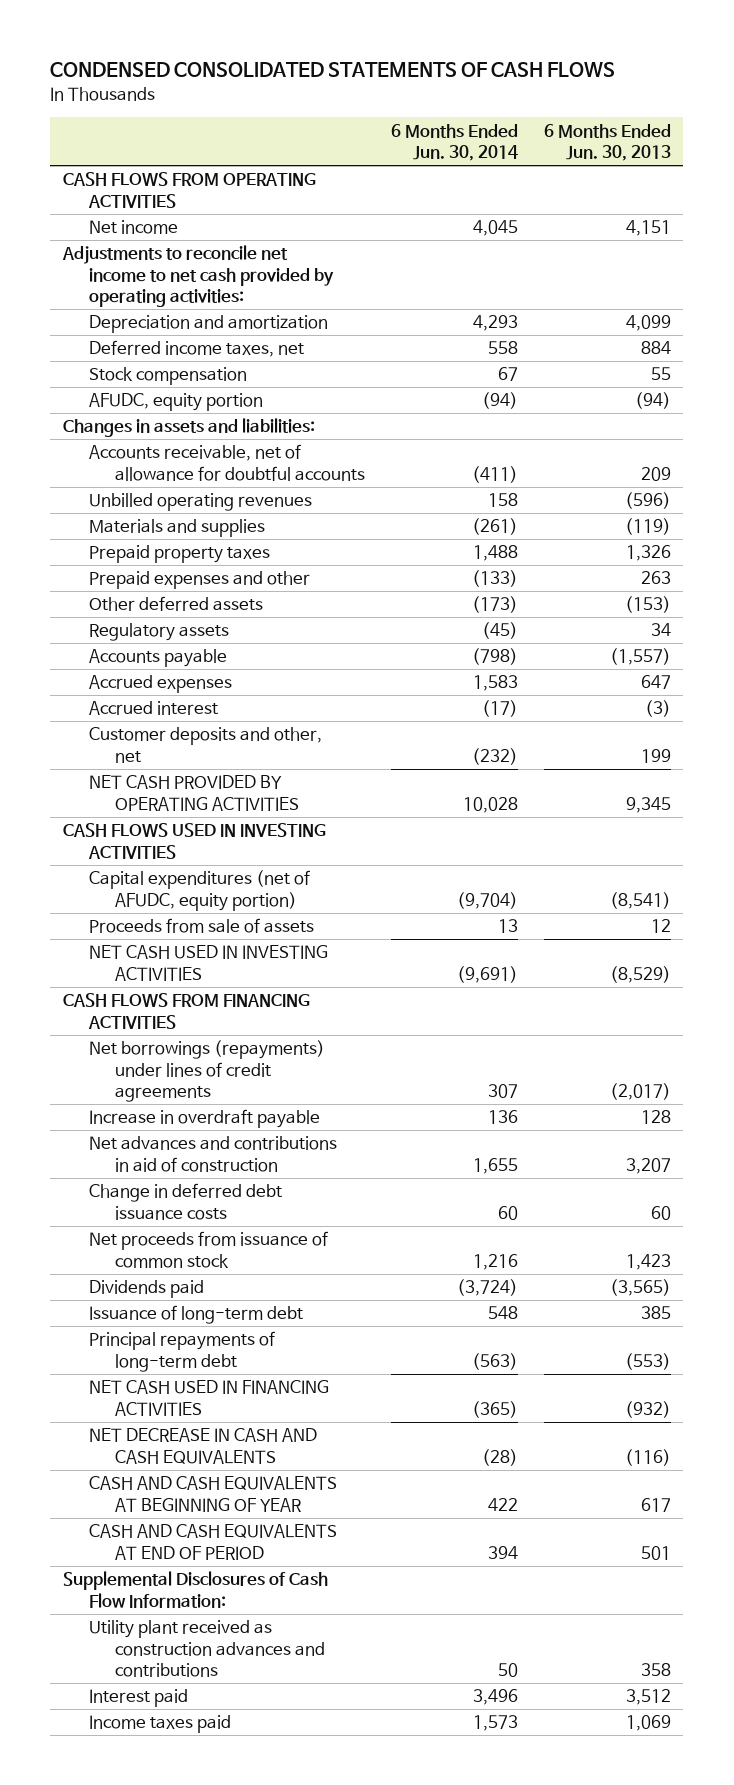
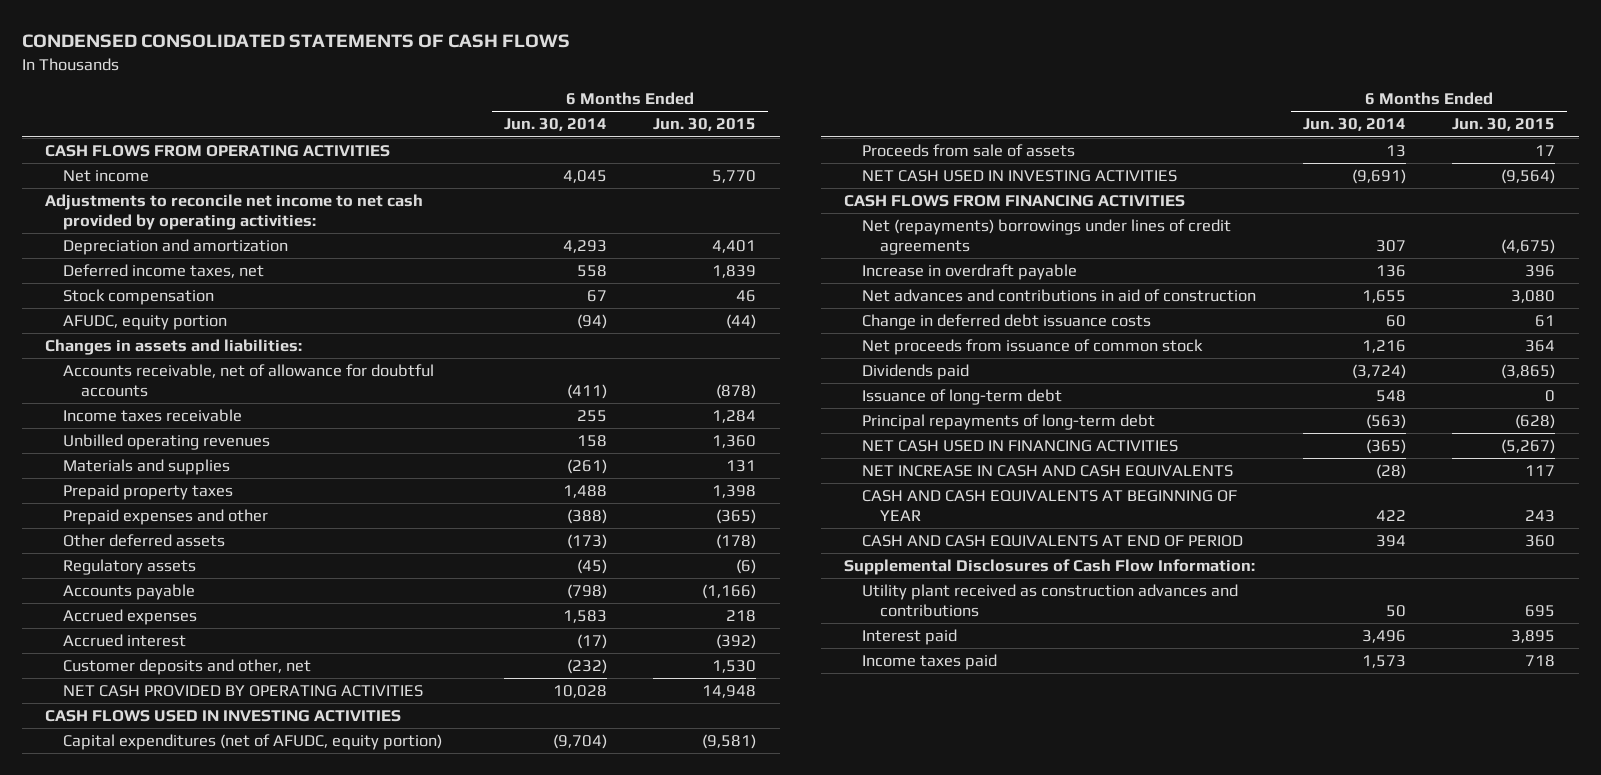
[543,123,671,162] 6 Months Ended Jun. 30, 2013 -> none
none -> [653,118,757,132] Jun. 30, 2015
none -> [63,409,243,423] Income taxes receivable
[471,570,518,588] (133) -> [566,509,607,525] (388)
[89,1040,326,1103] Net borrowings (repayments) under lines of credit agreements -> [862,219,1232,256] Net (repayments) borrowings under lines of credit agreements
[89,1428,318,1464] NET DECREASE IN CASH AND CASH EQUIVALENTS -> [862,465,1234,478] NET INCREASE IN CASH AND CASH EQUIVALENTS

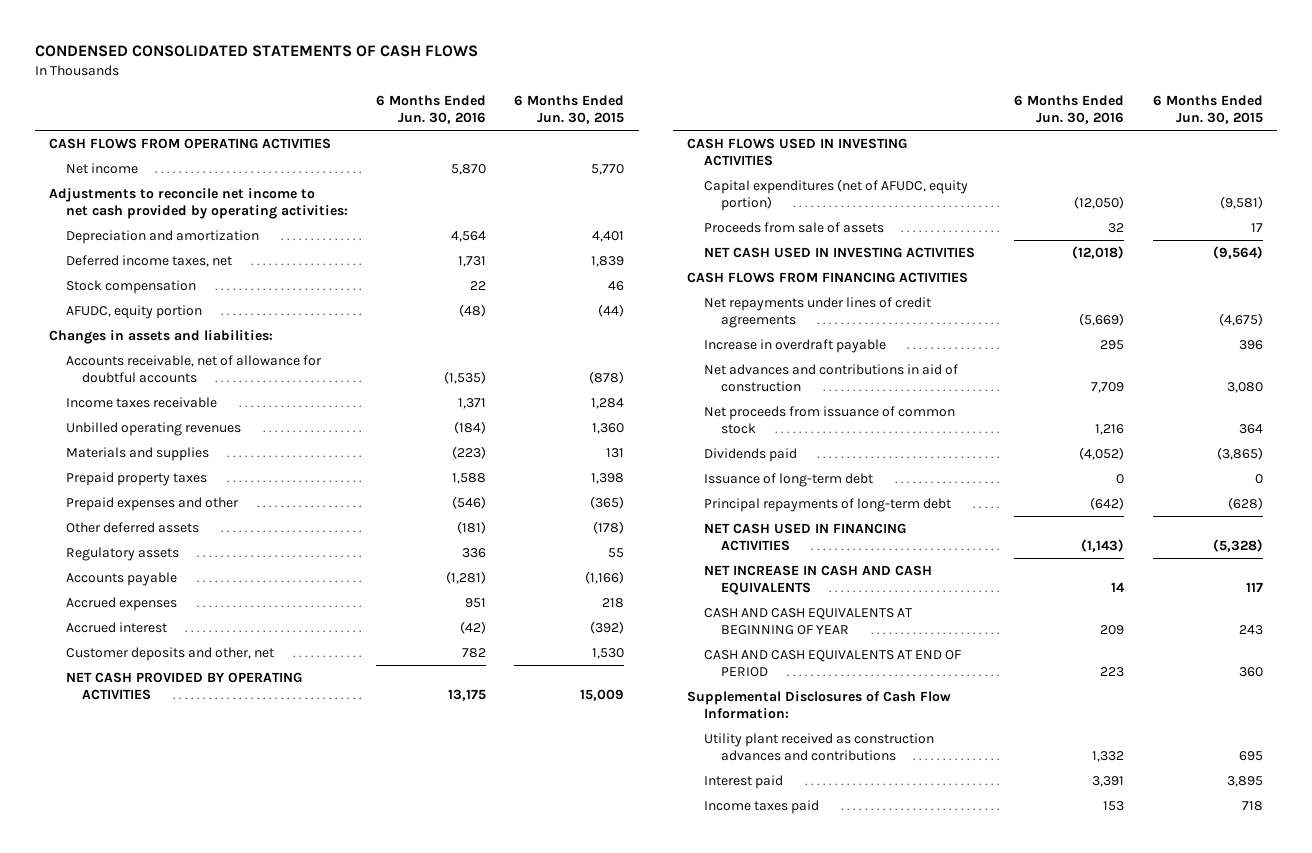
[503,118,607,132] Jun. 30, 2014 -> none
none -> [376,95,487,125] 6 Months Ended Jun. 30, 2016
[736,559,757,575] (6) -> [608,547,625,558] 55
[702,685,757,699] 14,948 -> [580,688,625,701] 15,009
[862,219,1232,256] Net (repayments) borrowings under lines of credit agreements -> [703,296,931,328] Net repayments under lines of credit agreements
[862,314,1152,331] Change in deferred debt issuance costs -> none
[1501,439,1556,455] (5,267) -> [1212,538,1263,552] (5,328)

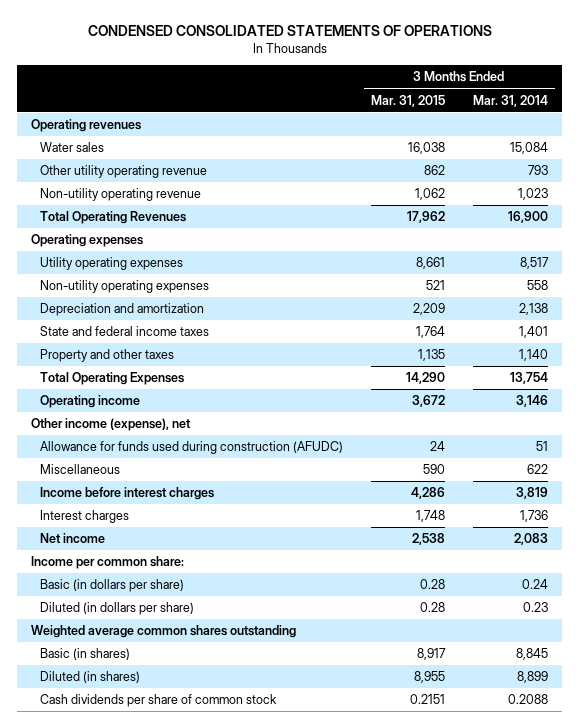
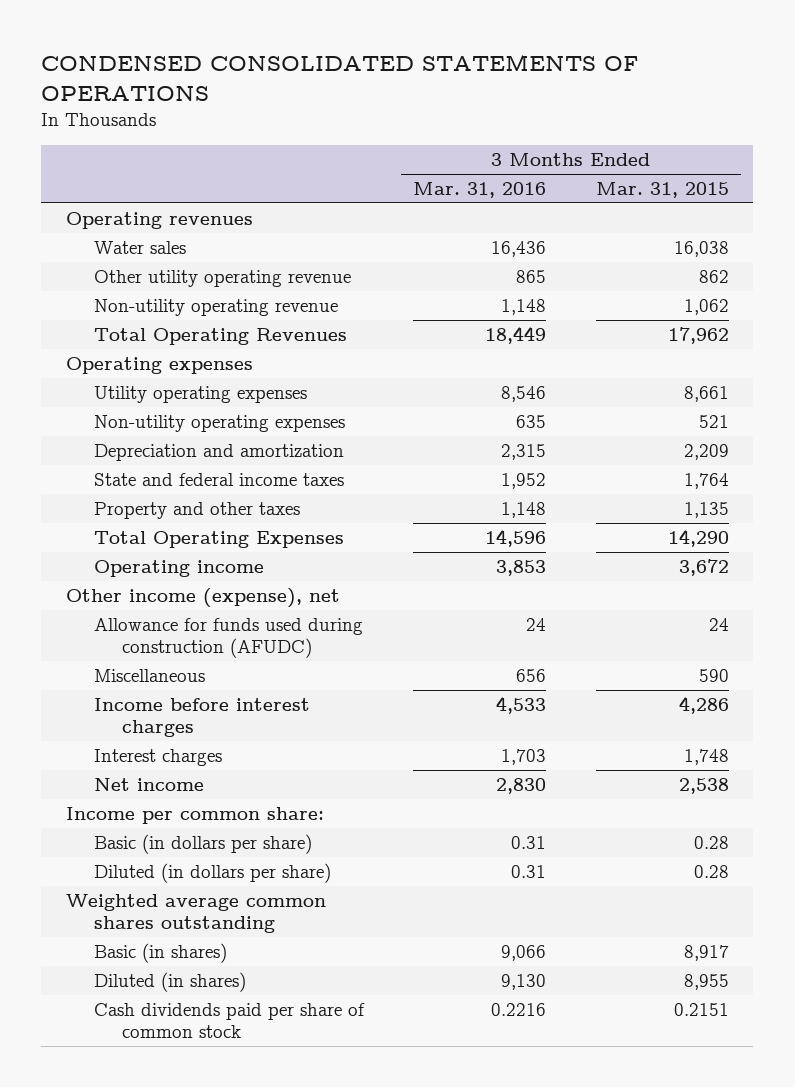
[472,94,548,107] Mar. 31, 2014 -> none
none -> [413,182,547,199] Mar. 31, 2016
[39,694,277,708] Cash dividends per share of common stock -> [93,1002,365,1039] Cash dividends paid per share of common stock

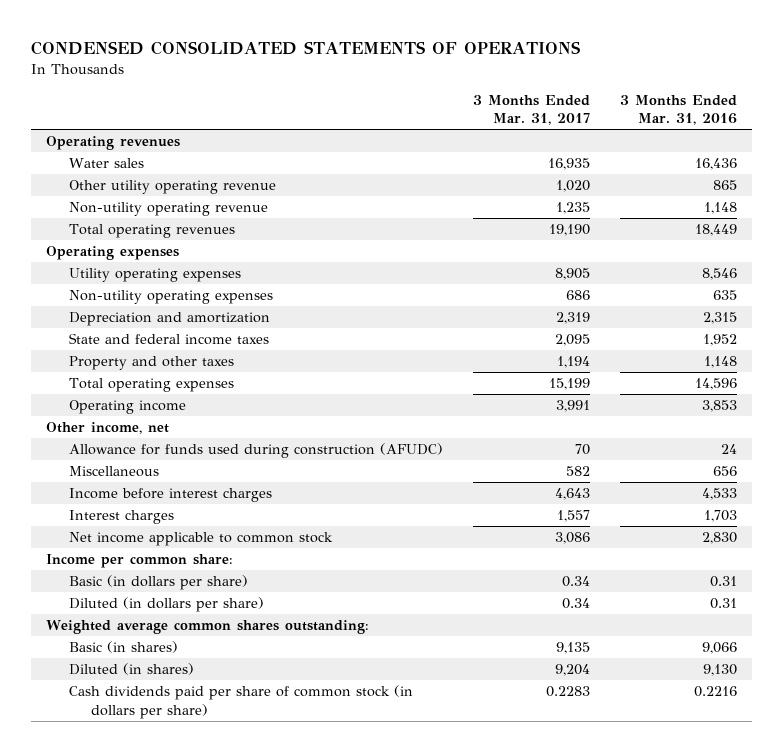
[595,182,729,199] Mar. 31, 2015 -> none
none -> [472,94,590,126] 3 Months Ended Mar. 31, 2017
[93,327,347,345] Total Operating Revenues -> [68,224,235,239] Total operating revenues
[93,530,344,548] Total Operating Expenses -> [68,378,234,393] Total operating expenses
[66,587,341,608] Other income (expense), net -> [46,422,170,435] Other income, net
[93,777,204,791] Net income -> [68,532,333,547] Net income applicable to common stock
[66,893,327,934] Weighted average common shares outstanding -> [46,620,370,635] Weighted average common shares outstanding:
[93,1002,365,1039] Cash dividends paid per share of common stock -> [68,685,413,719] Cash dividends paid per share of common stock (in dollars per share)

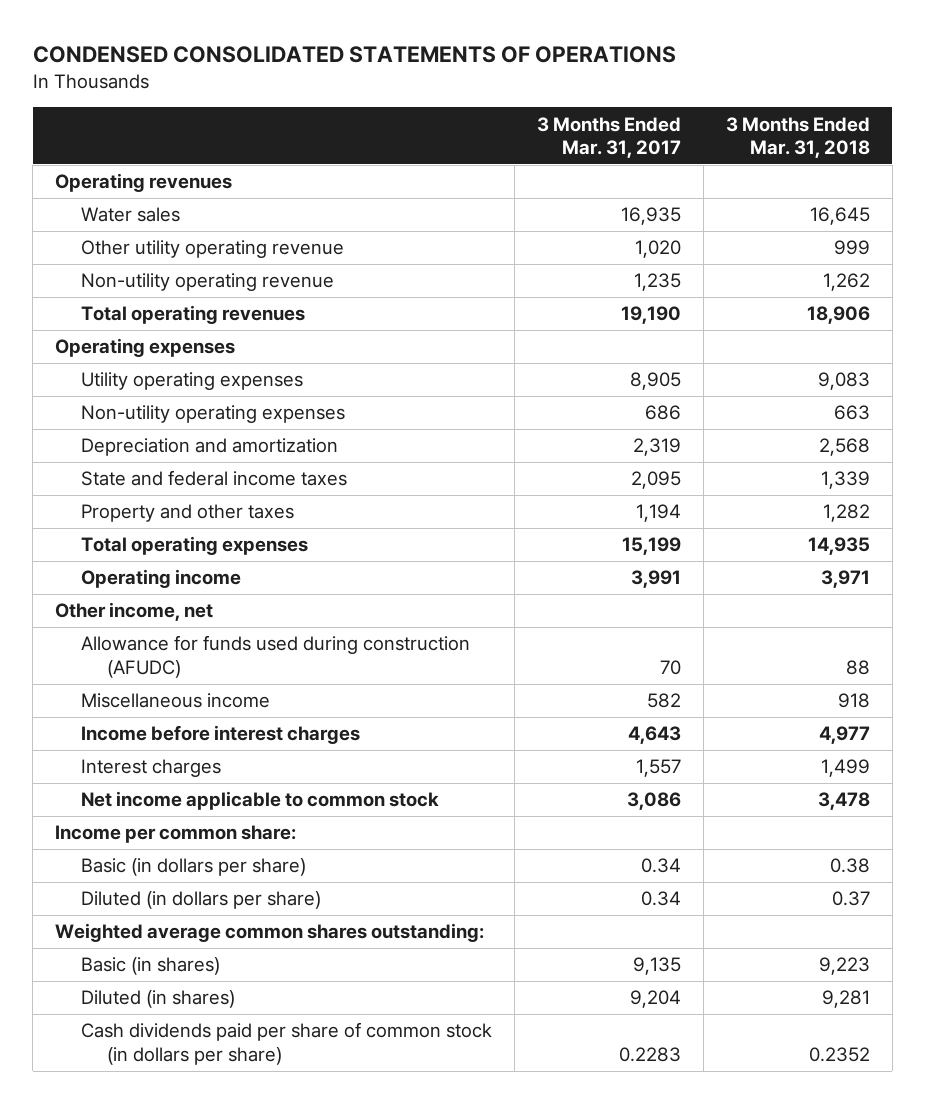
[619,94,737,126] 3 Months Ended Mar. 31, 2016 -> none
none -> [725,116,870,158] 3 Months Ended Mar. 31, 2018
[68,466,159,478] Miscellaneous -> [81,693,271,709] Miscellaneous income

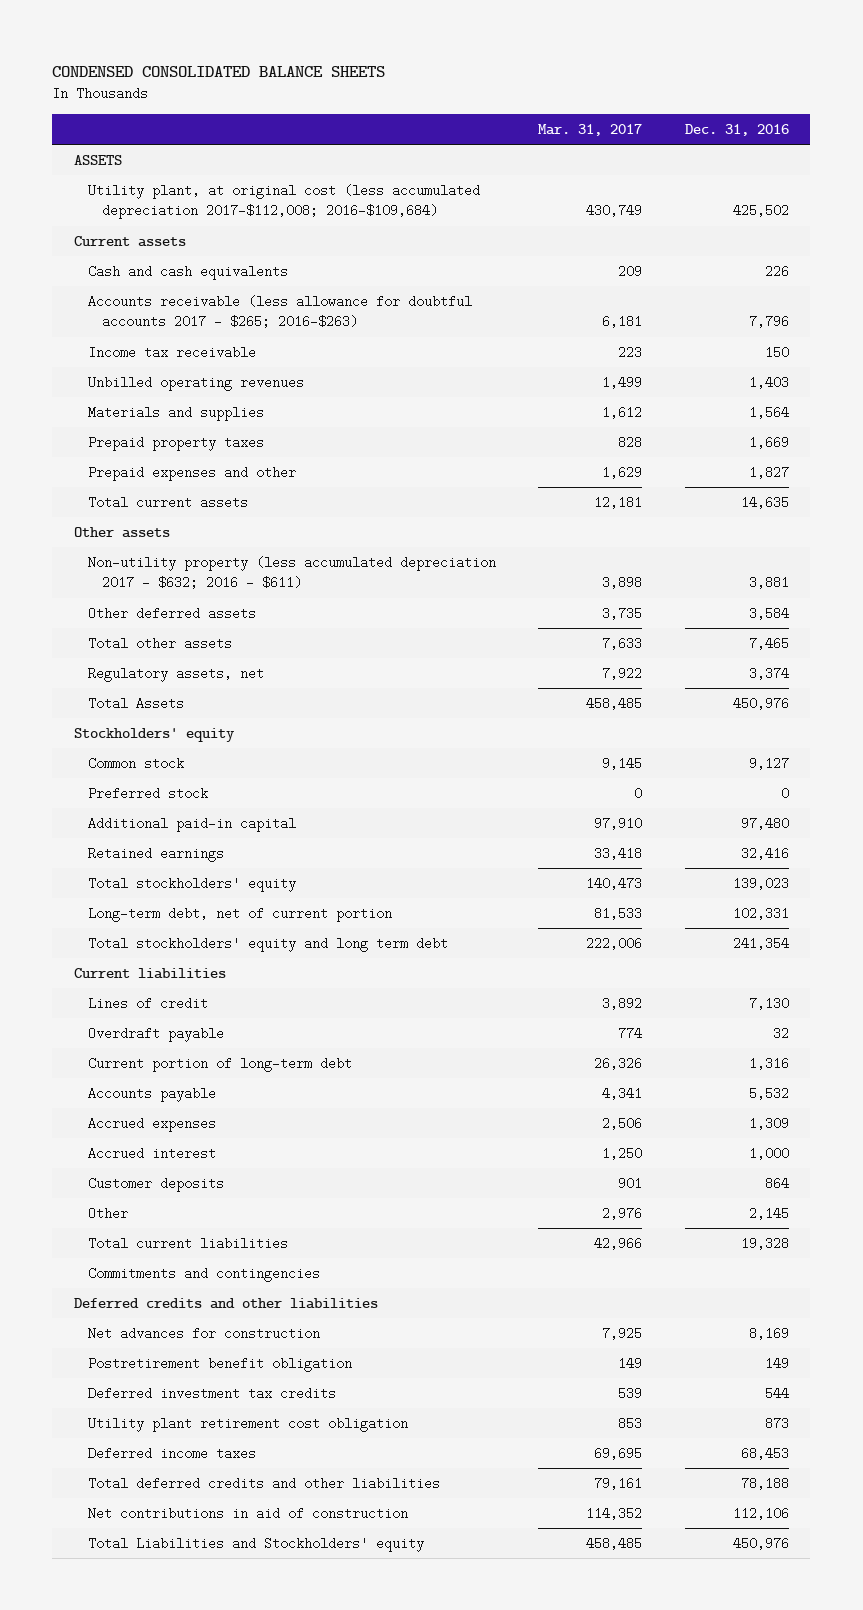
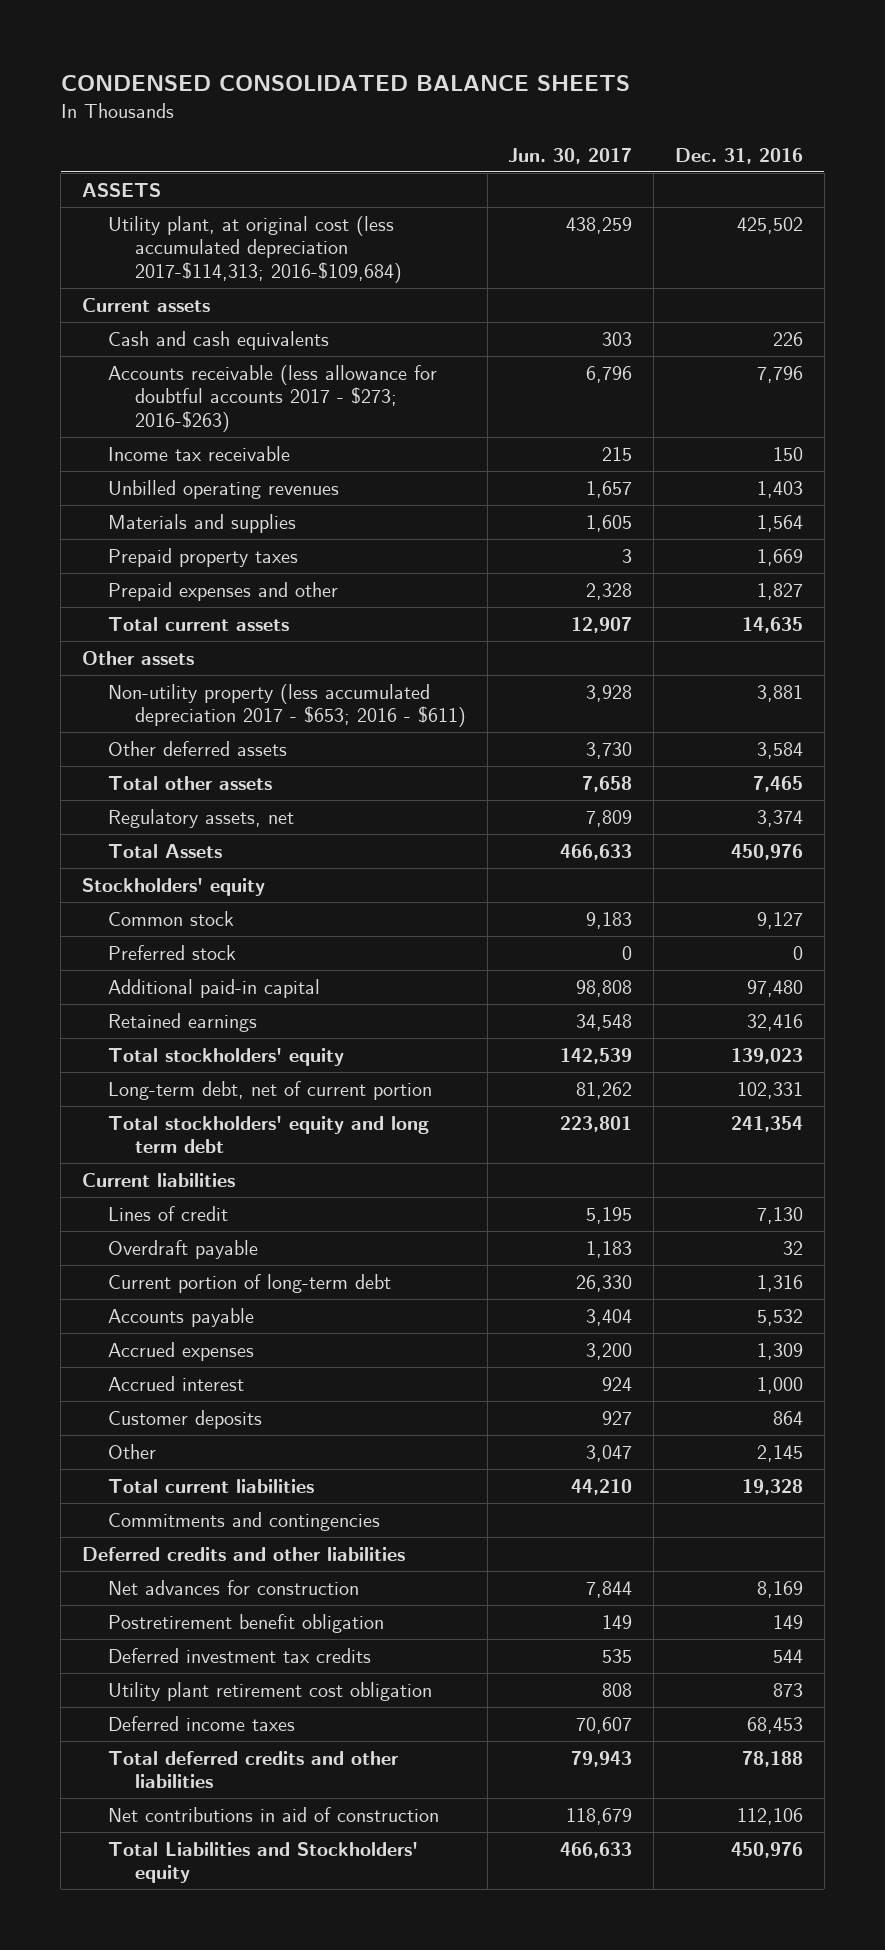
[538,123,643,136] Mar. 31, 2017 -> none
none -> [508,147,633,164] Jun. 30, 2017
[87,184,480,220] Utility plant, at original cost (less accumulated depreciation 2017-$112,008; 2016-$109,684) -> [108,215,402,283] Utility plant, at original cost (less accumulated depreciation 2017-$114,313; 2016-$109,684)
[87,295,472,329] Accounts receivable (less allowance for doubtful accounts 2017 - $265; 2016-$263) -> [108,364,438,432] Accounts receivable (less allowance for doubtful accounts 2017 - $273; 2016-$263)
[87,556,496,590] Non-utility property (less accumulated depreciation 2017 - $632; 2016 - $611) -> [108,683,466,728] Non-utility property (less accumulated depreciation 2017 - $653; 2016 - $611)

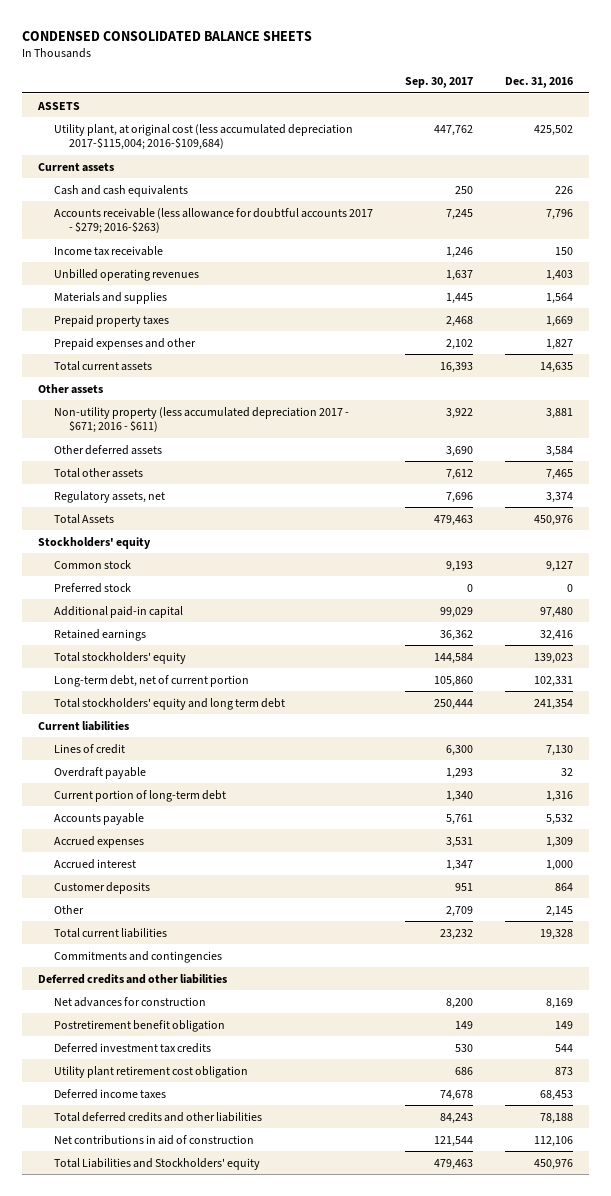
[508,147,633,164] Jun. 30, 2017 -> none
none -> [404,76,473,88] Sep. 30, 2017
[108,215,402,283] Utility plant, at original cost (less accumulated depreciation 2017-$114,313; 2016-$109,684) -> [53,123,353,151] Utility plant, at original cost (less accumulated depreciation 2017-$115,004; 2016-$109,684)
[108,364,438,432] Accounts receivable (less allowance for doubtful accounts 2017 - $273; 2016-$263) -> [53,207,373,235] Accounts receivable (less allowance for doubtful accounts 2017 - $279; 2016-$263)
[108,683,466,728] Non-utility property (less accumulated depreciation 2017 - $653; 2016 - $611) -> [53,406,349,434] Non-utility property (less accumulated depreciation 2017 - $671; 2016 - $611)

